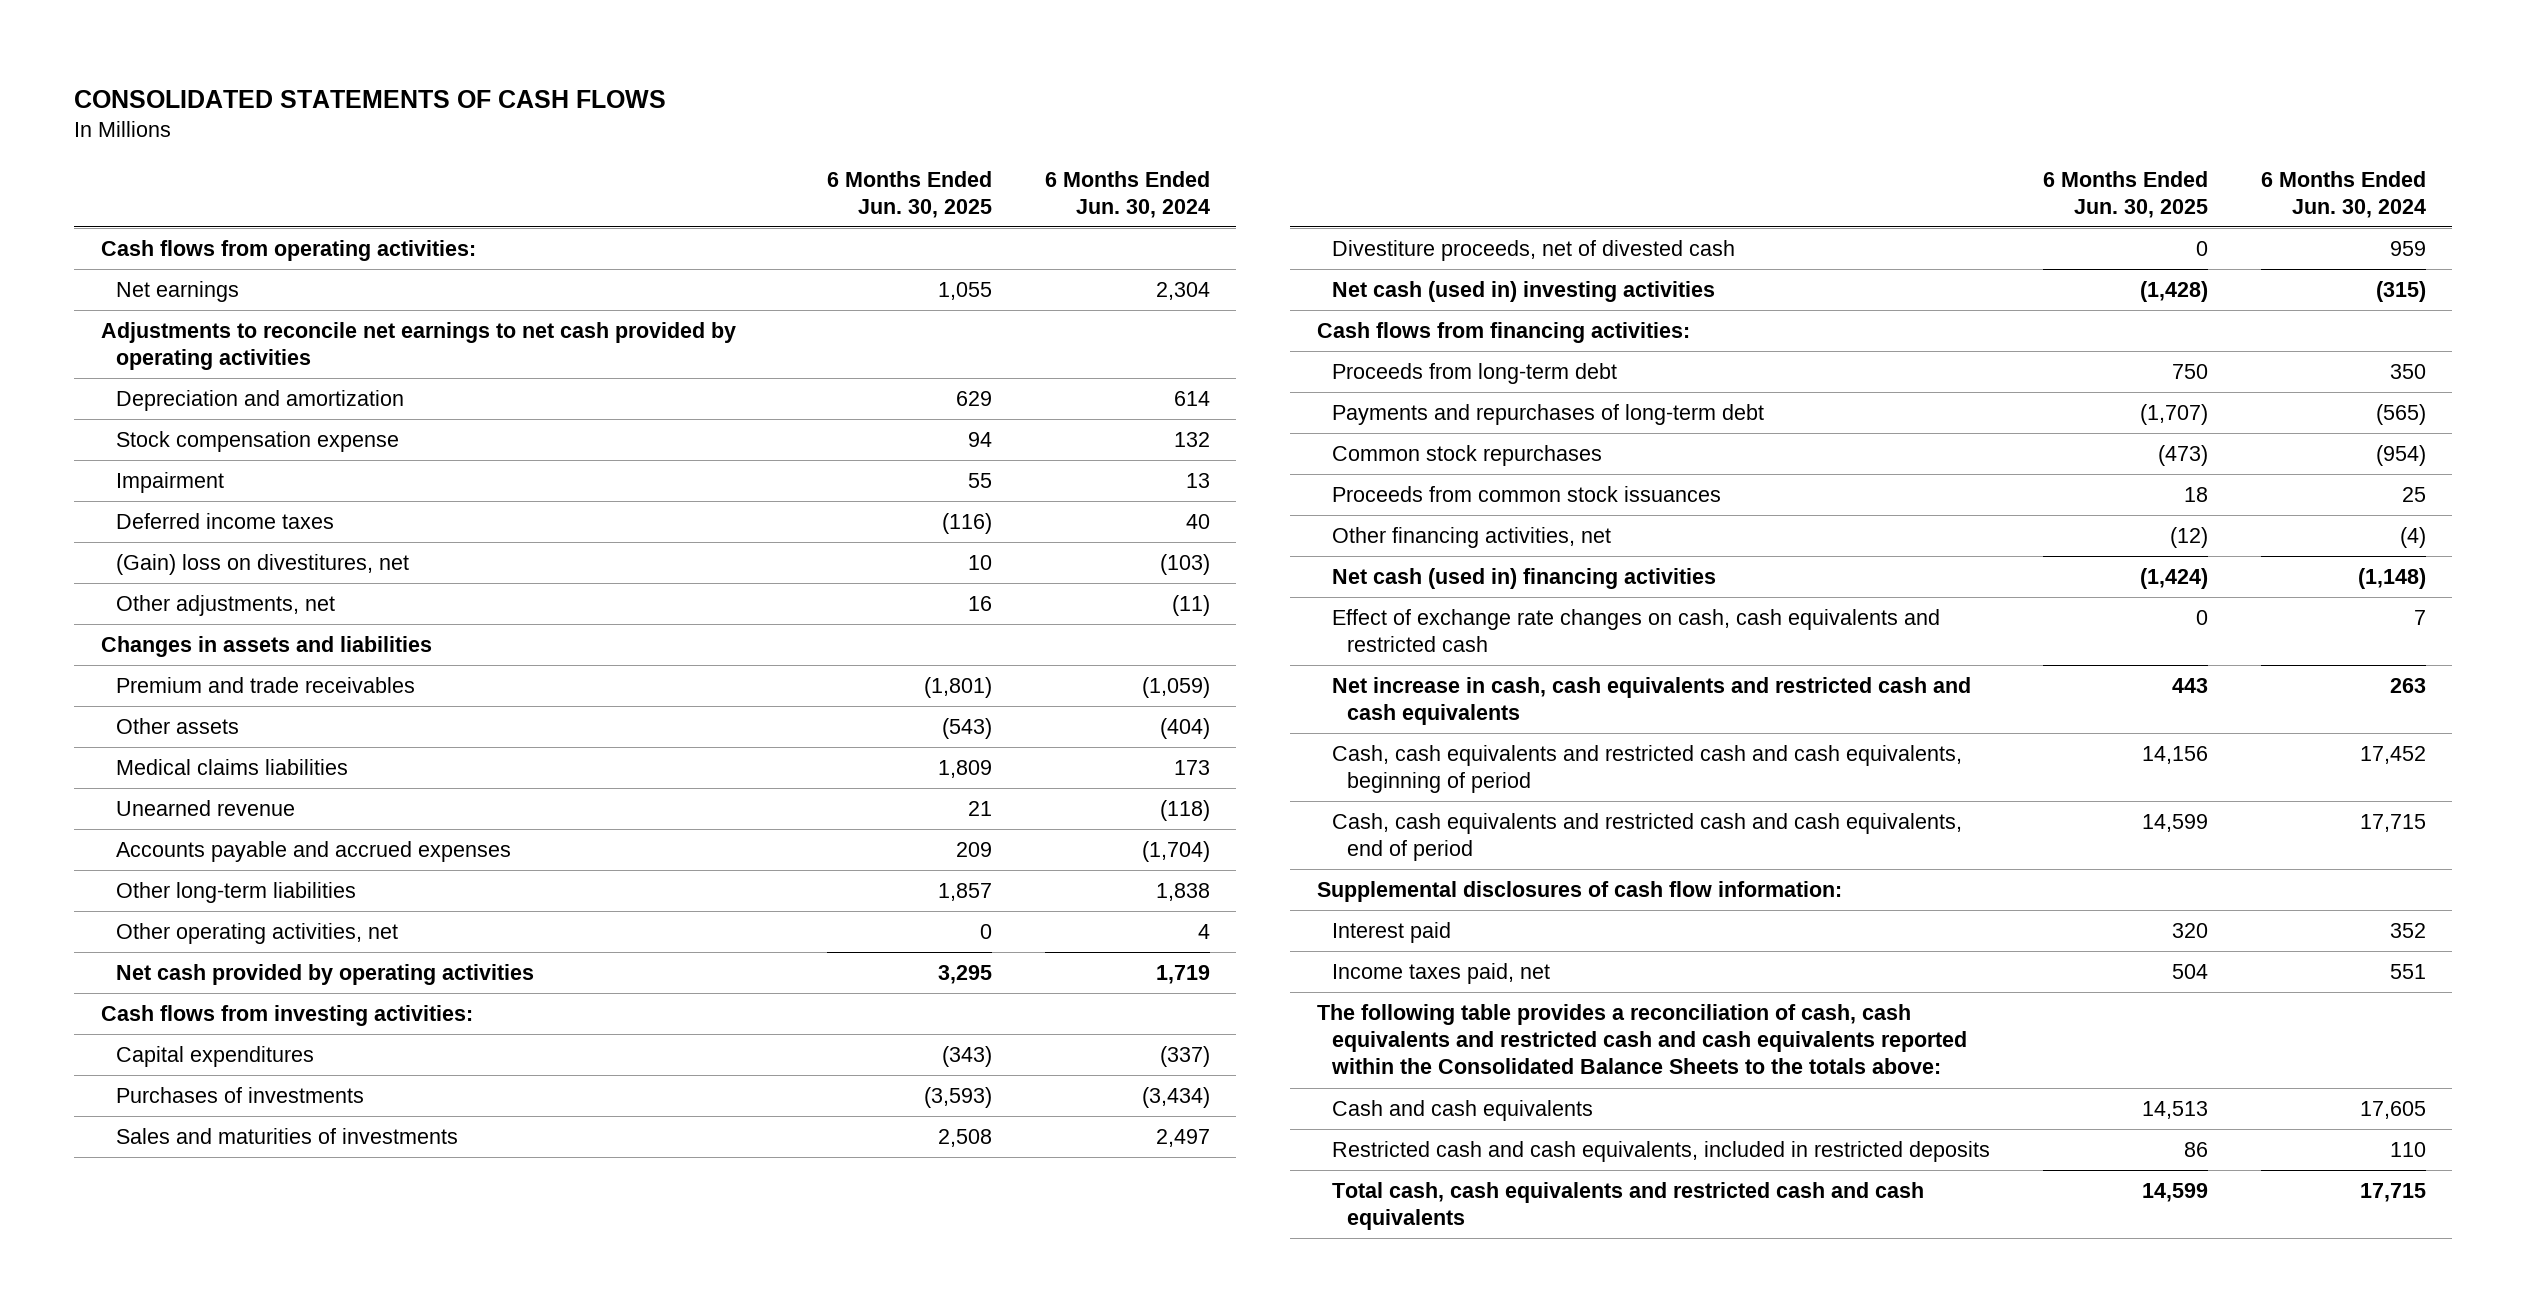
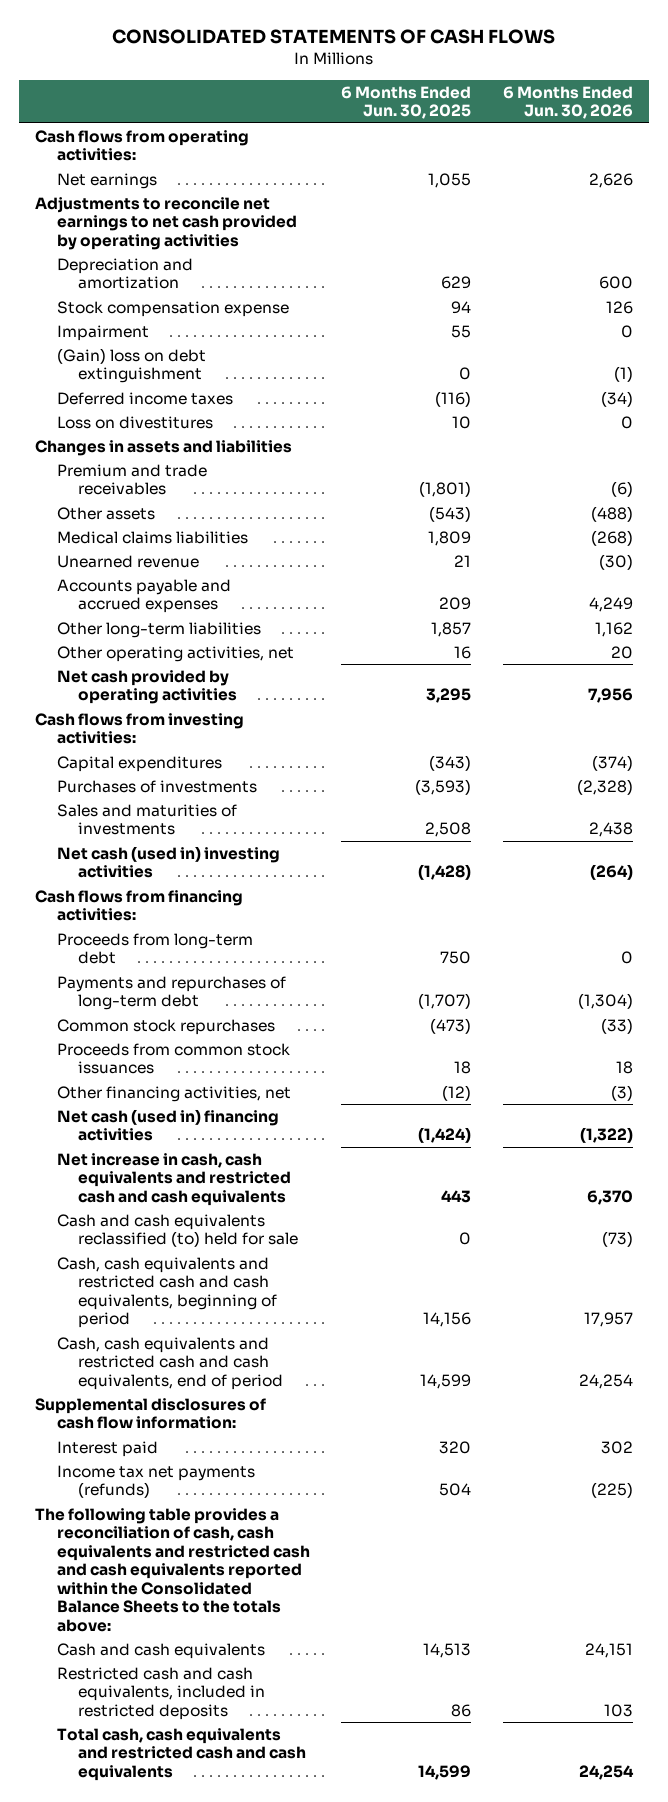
[1044,170,1210,218] 6 Months Ended Jun. 30, 2024 -> none
none -> [502,85,633,120] 6 Months Ended Jun. 30, 2026
none -> [56,347,206,384] (Gain) loss on debt extinguishment
[115,595,335,617] Other adjustments, net -> none
[115,554,409,576] (Gain) loss on divestitures, net -> [56,415,213,429] Loss on divestitures
[979,924,992,940] 0 -> [454,645,472,659] 16
[1332,240,1736,262] Divestiture proceeds, net of divested cash -> none
[1332,609,1941,653] Effect of exchange rate changes on cash, cash equivalents and restricted cash -> none
none -> [56,1213,299,1248] Cash and cash equivalents reclassified (to) held for sale
[1332,963,1551,985] Income taxes paid, net -> [56,1464,255,1499] Income tax net payments (refunds)

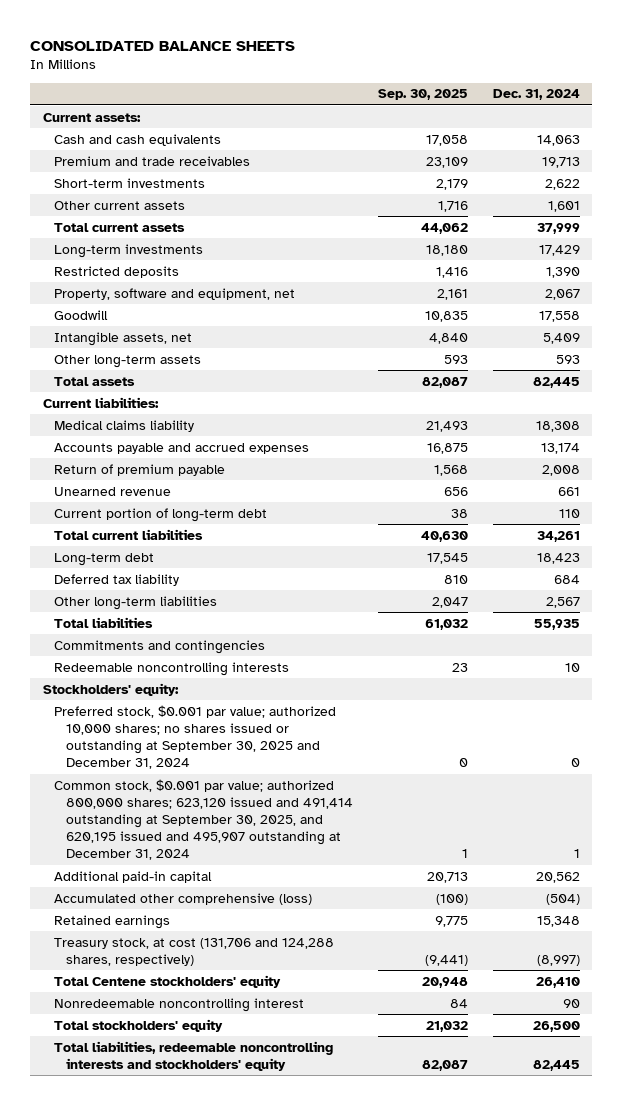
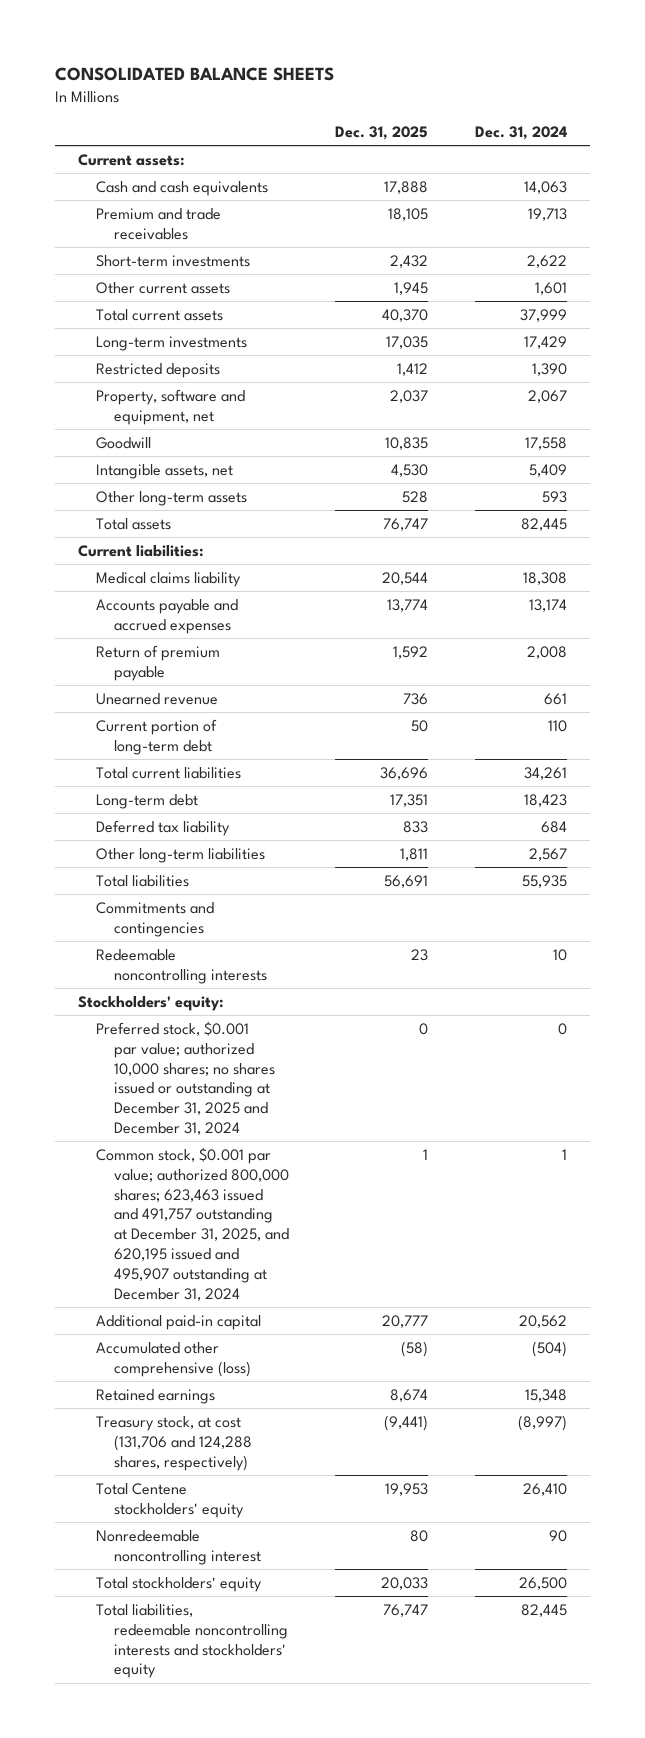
[377,89,468,101] Sep. 30, 2025 -> none
none -> [335,125,429,140] Dec. 31, 2025
[54,704,337,770] Preferred stock, $0.001 par value; authorized 10,000 shares; no shares issued or outstanding at September 30, 2025 and December 31, 2024 -> [96,1020,276,1136] Preferred stock, $0.001 par value; authorized 10,000 shares; no shares issued or outstanding at December 31, 2025 and December 31, 2024
[54,778,353,861] Common stock, $0.001 par value; authorized 800,000 shares; 623,120 issued and 491,414 outstanding at September 30, 2025, and 620,195 issued and 495,907 outstanding at December 31, 2024 -> [96,1146,290,1301] Common stock, $0.001 par value; authorized 800,000 shares; 623,463 issued and 491,757 outstanding at December 31, 2025, and 620,195 issued and 495,907 outstanding at December 31, 2024

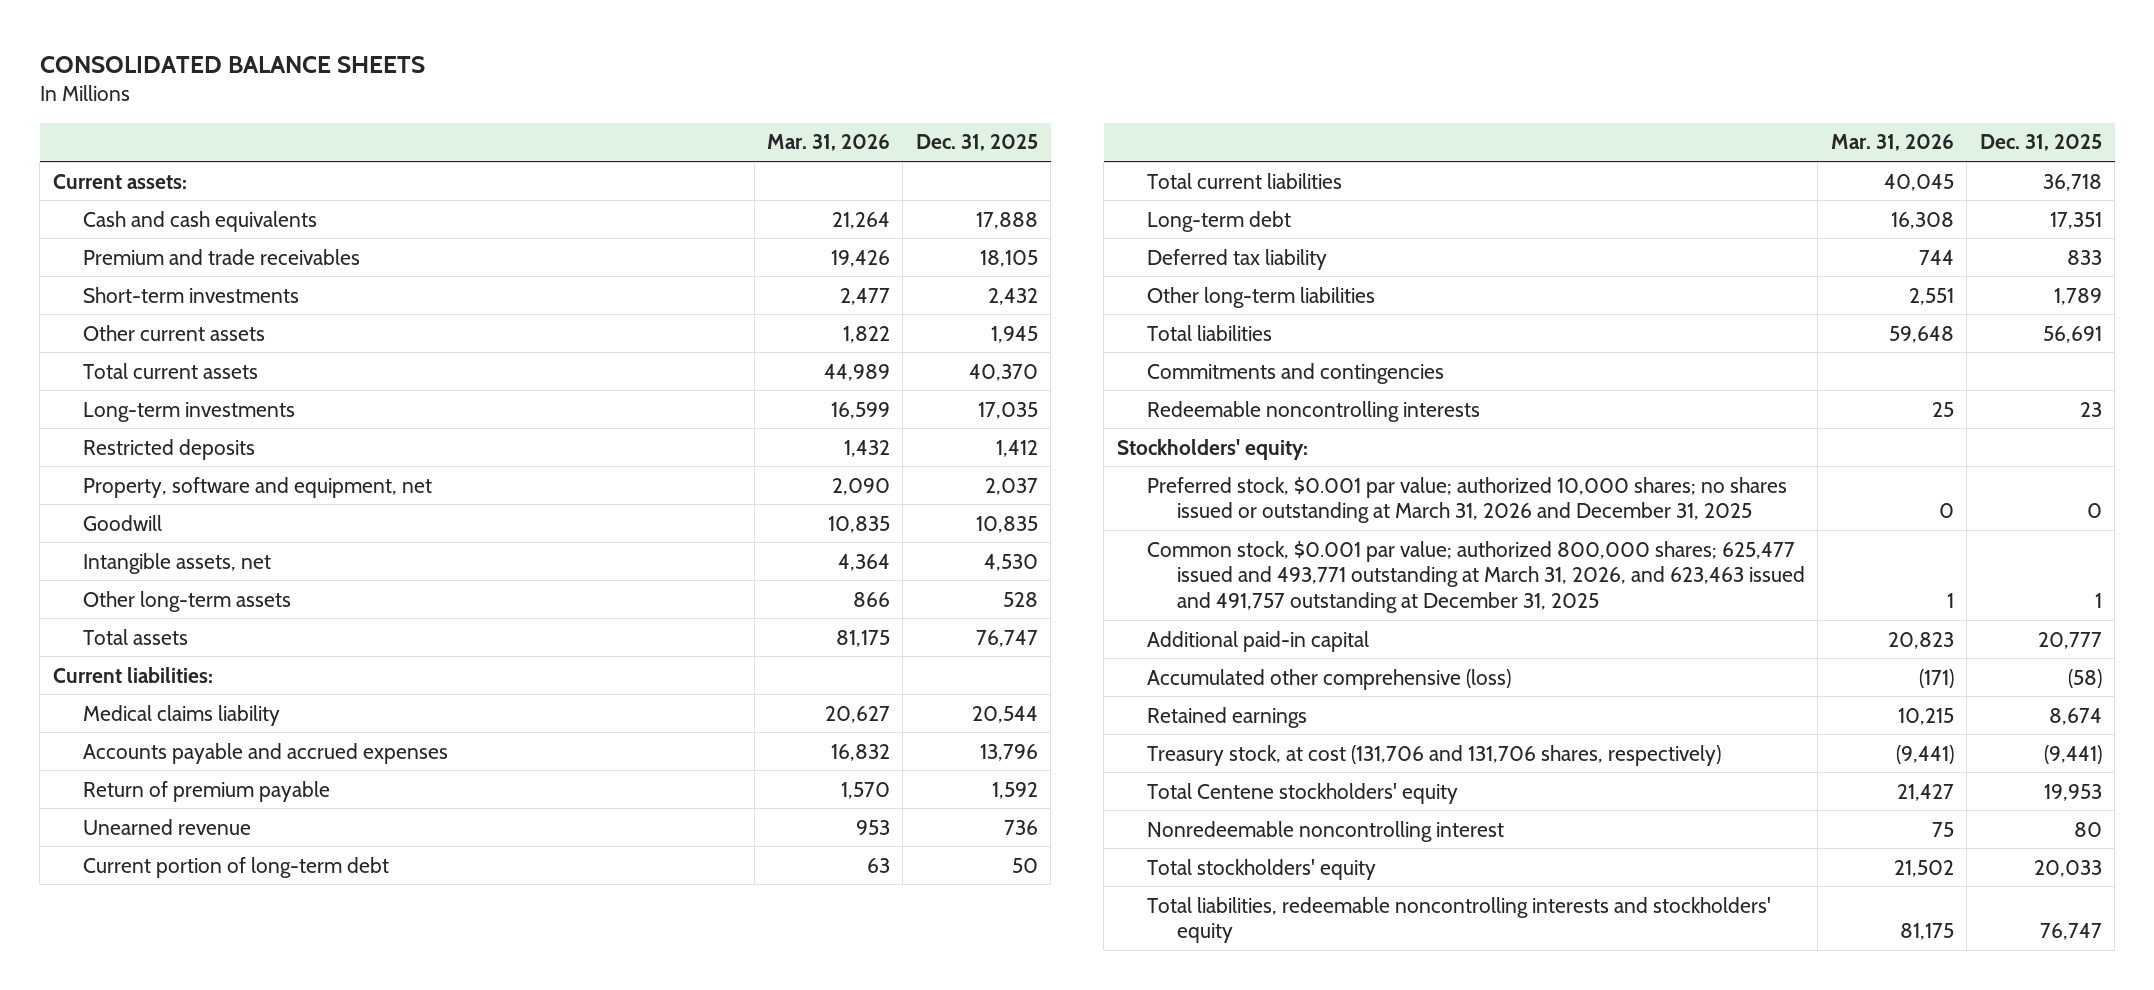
[474,125,567,140] Dec. 31, 2024 -> none
none -> [766,134,890,152] Mar. 31, 2026
[387,598,429,612] 13,774 -> [979,743,1038,761] 13,796
[380,766,429,780] 36,696 -> [2042,173,2102,191] 36,718
[400,847,429,861] 1,811 -> [2053,287,2102,305] 1,789
[96,1020,276,1136] Preferred stock, $0.001 par value; authorized 10,000 shares; no shares issued or outstanding at December 31, 2025 and December 31, 2024 -> [1146,476,1787,524] Preferred stock, $0.001 par value; authorized 10,000 shares; no shares issued or outstanding at March 31, 2026 and December 31, 2025
[96,1146,290,1301] Common stock, $0.001 par value; authorized 800,000 shares; 623,463 issued and 491,757 outstanding at December 31, 2025, and 620,195 issued and 495,907 outstanding at December 31, 2024 -> [1146,540,1805,614] Common stock, $0.001 par value; authorized 800,000 shares; 625,477 issued and 493,771 outstanding at March 31, 2026, and 623,463 issued and 491,757 outstanding at December 31, 2025
[96,1415,253,1471] Treasury stock, at cost (131,706 and 124,288 shares, respectively) -> [1146,744,1721,766] Treasury stock, at cost (131,706 and 131,706 shares, respectively)

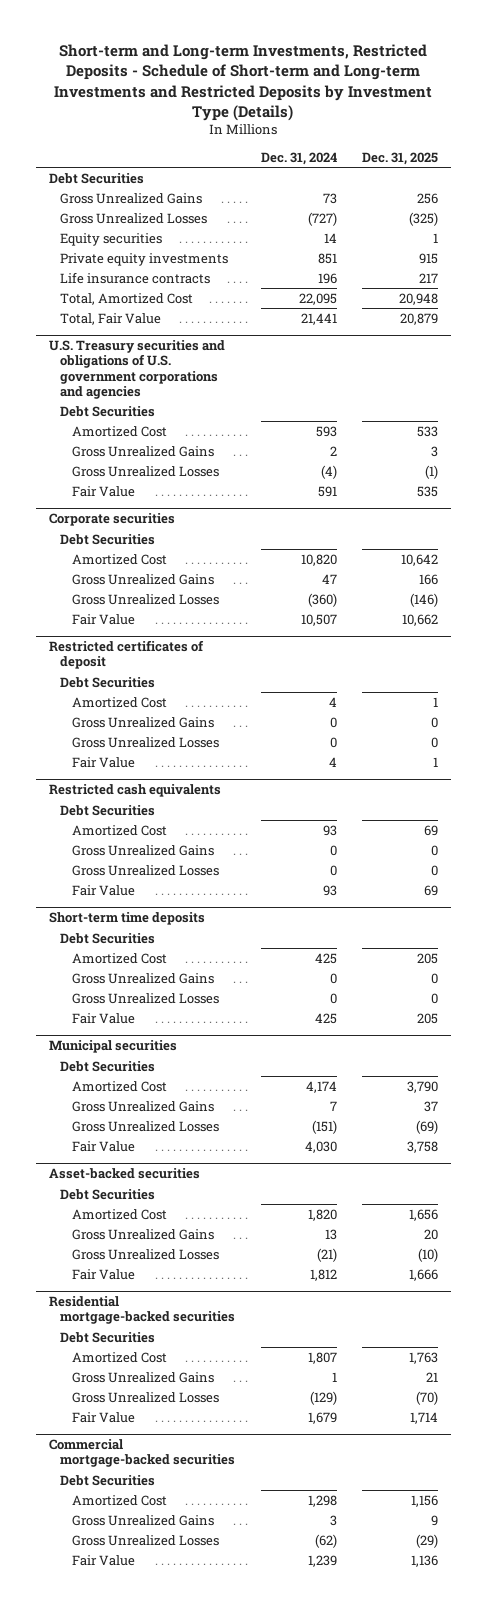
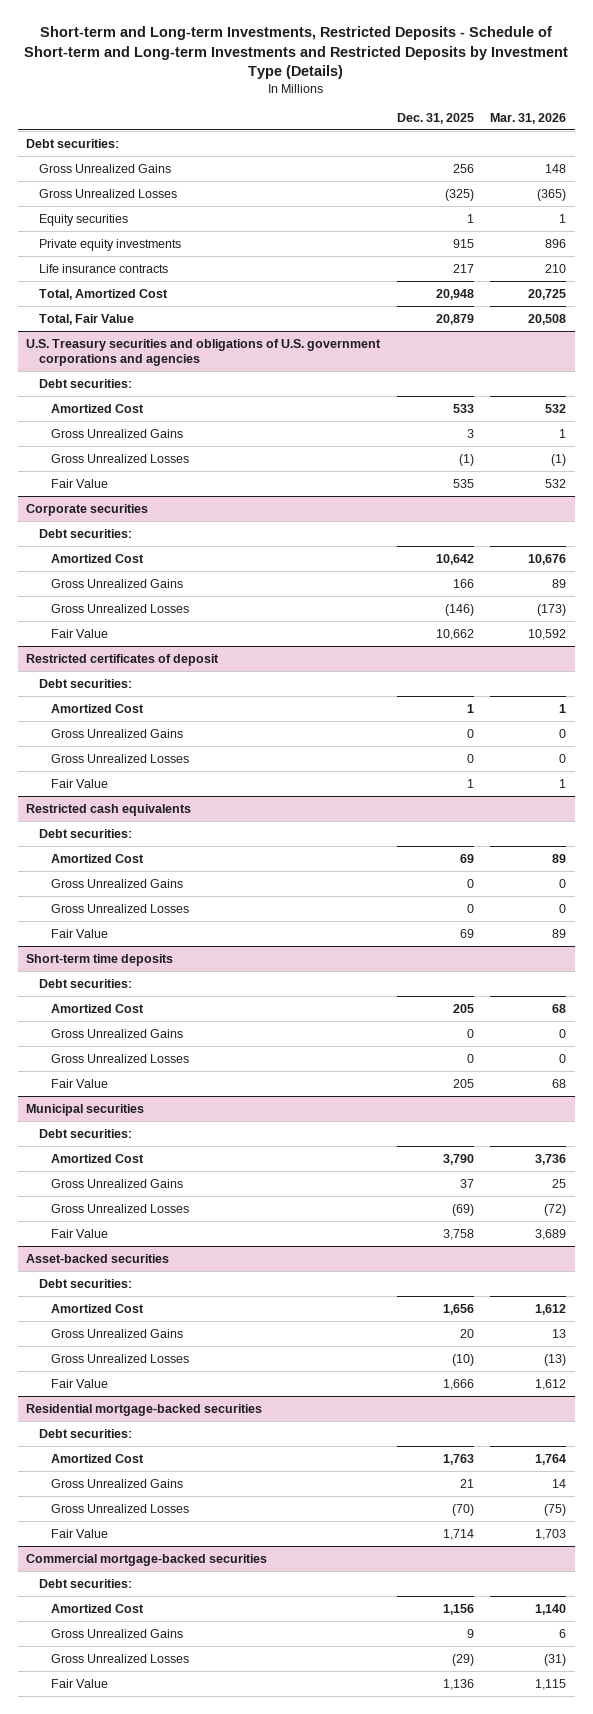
[260,151,337,165] Dec. 31, 2024 -> none
none -> [490,112,567,124] Mar. 31, 2026
[48,172,144,184] Debt Securities -> [26,138,120,148] Debt securities:
[60,405,156,417] Debt Securities -> [38,378,132,388] Debt securities:
[60,533,156,545] Debt Securities -> [38,528,132,538] Debt securities:
[60,676,156,688] Debt Securities -> [38,678,132,688] Debt securities:
[60,804,156,816] Debt Securities -> [38,828,132,838] Debt securities:
[60,932,156,944] Debt Securities -> [38,978,132,988] Debt securities:
[60,1060,156,1072] Debt Securities -> [38,1128,132,1138] Debt securities:
[60,1188,156,1200] Debt Securities -> [38,1278,132,1288] Debt securities:
[60,1331,156,1343] Debt Securities -> [38,1428,132,1438] Debt securities:
[60,1474,156,1486] Debt Securities -> [38,1578,132,1588] Debt securities:

